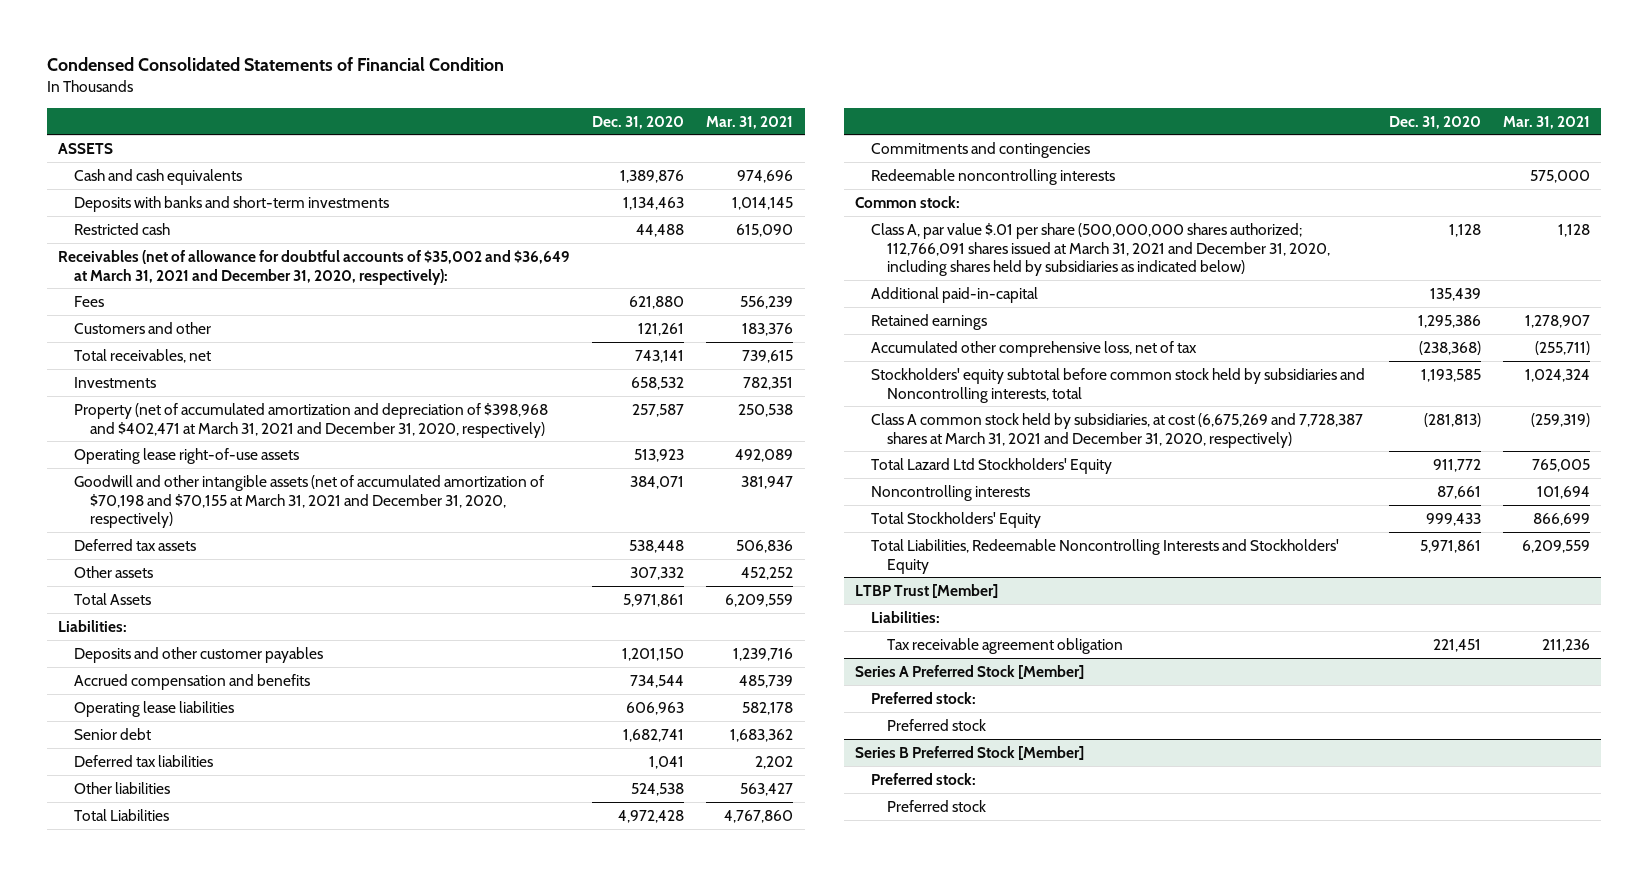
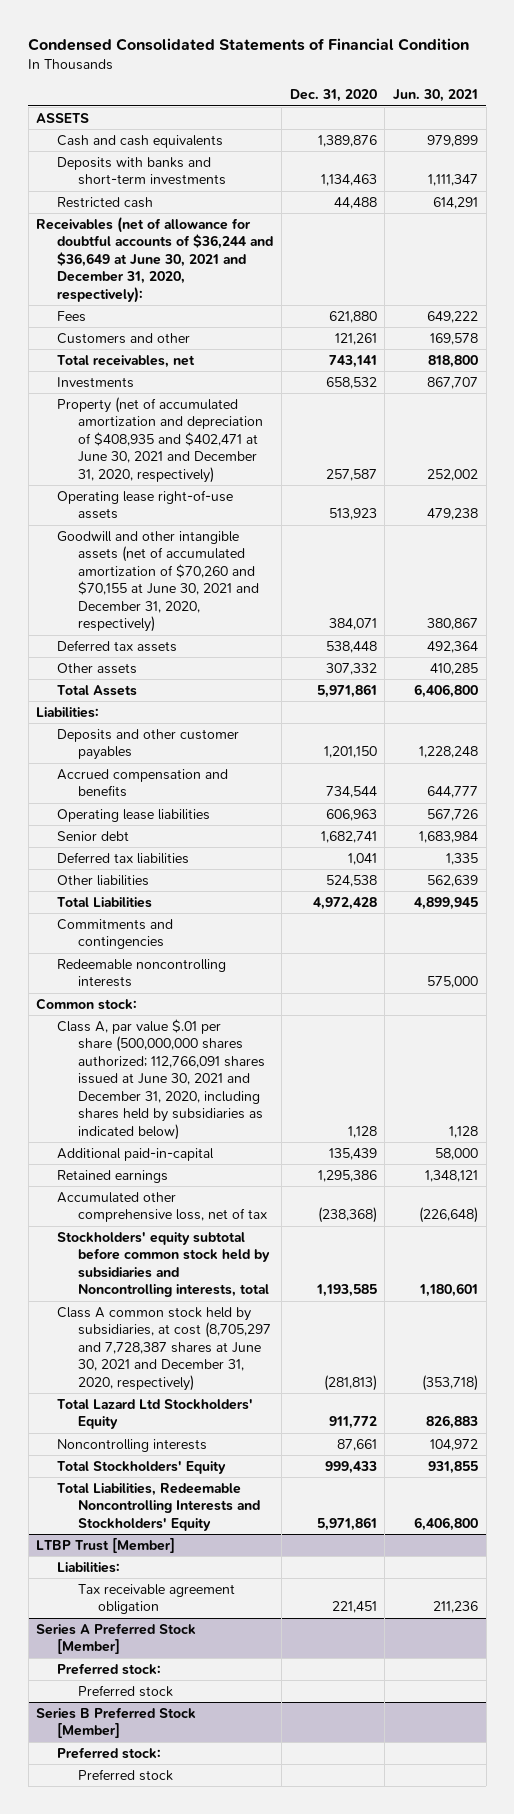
[706,115,794,129] Mar. 31, 2021 -> none
none -> [393,89,479,103] Jun. 30, 2021
[57,249,570,285] Receivables (net of allowance for doubtful accounts of $35,002 and $36,649 at March 31, 2021 and December 31, 2020, respectively): -> [36,216,274,303] Receivables (net of allowance for doubtful accounts of $36,244 and $36,649 at June 30, 2021 and December 31, 2020, respectively):
[73,402,548,438] Property (net of accumulated amortization and depreciation of $398,968 and $402,471 at March 31, 2021 and December 31, 2020, respectively) -> [57,396,263,483] Property (net of accumulated amortization and depreciation of $408,935 and $402,471 at June 30, 2021 and December 31, 2020, respectively)
[73,474,544,529] Goodwill and other intangible assets (net of accumulated amortization of $70,198 and $70,155 at March 31, 2021 and December 31, 2020, respectively) -> [57,530,259,633] Goodwill and other intangible assets (net of accumulated amortization of $70,260 and $70,155 at June 30, 2021 and December 31, 2020, respectively)
[870,222,1330,277] Class A, par value $.01 per share (500,000,000 shares authorized; 112,766,091 shares issued at March 31, 2021 and December 31, 2020, including shares held by subsidiaries as indicated below) -> [57,1018,265,1140] Class A, par value $.01 per share (500,000,000 shares authorized; 112,766,091 shares issued at June 30, 2021 and December 31, 2020, including shares held by subsidiaries as indicated below)
[870,412,1363,448] Class A common stock held by subsidiaries, at cost (6,675,269 and 7,728,387 shares at March 31, 2021 and December 31, 2020, respectively) -> [57,1306,271,1391] Class A common stock held by subsidiaries, at cost (8,705,297 and 7,728,387 shares at June 30, 2021 and December 31, 2020, respectively)

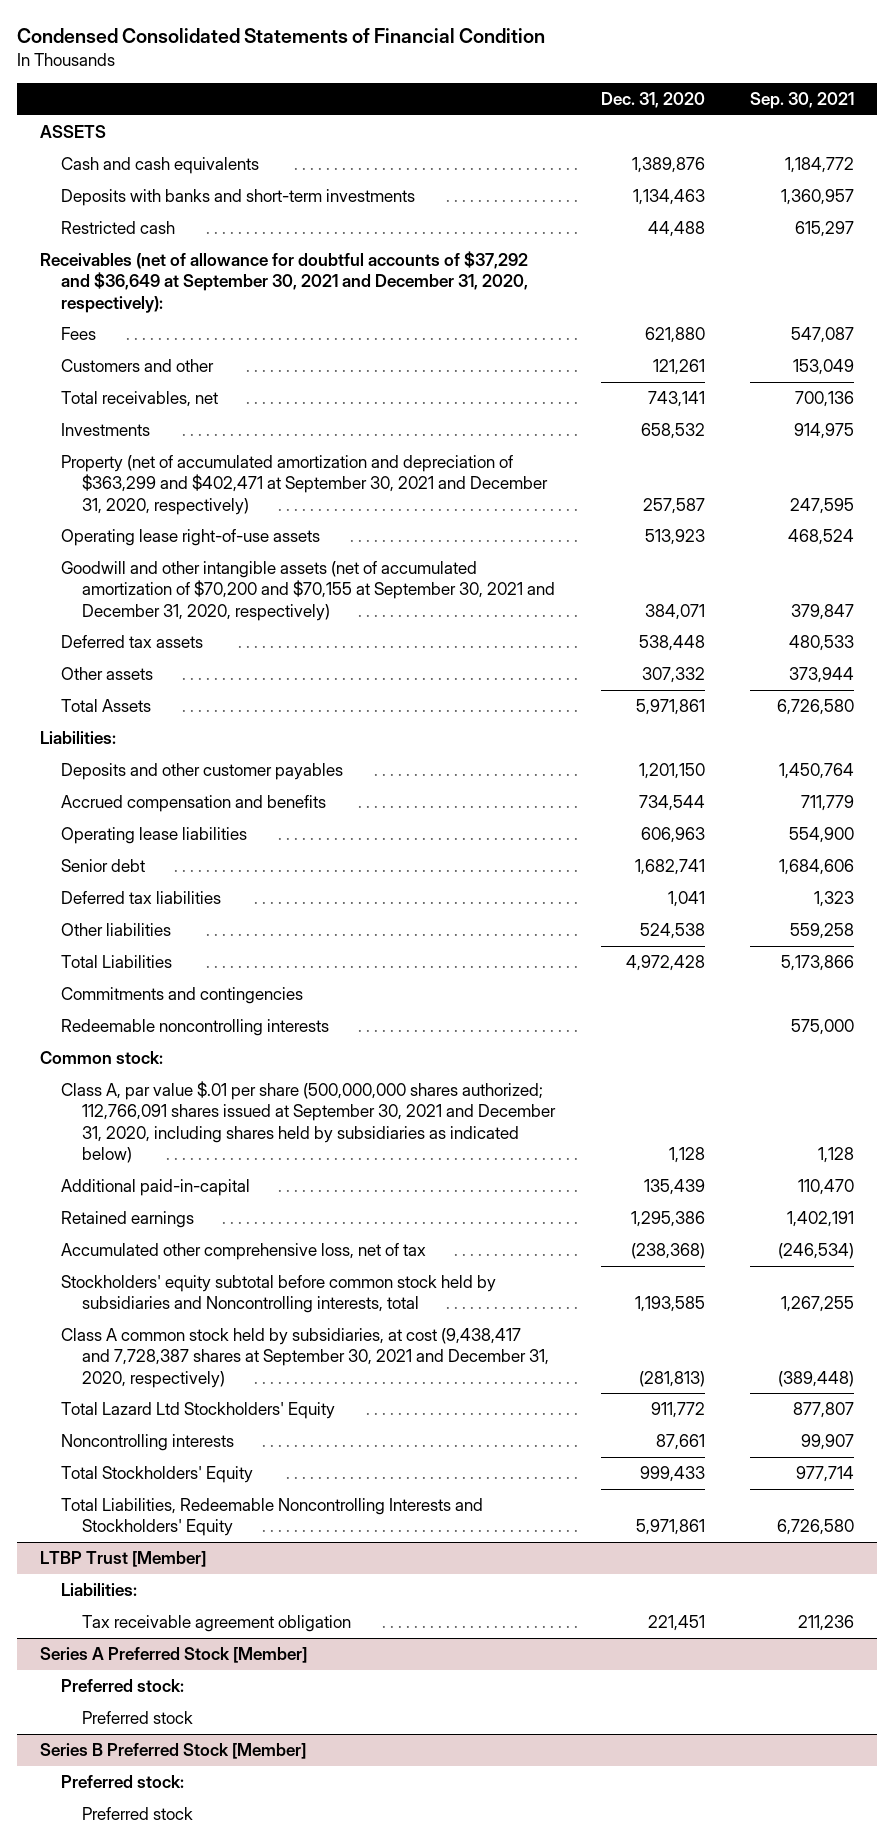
[393,89,479,103] Jun. 30, 2021 -> none
none -> [750,92,855,110] Sep. 30, 2021
[36,216,274,303] Receivables (net of allowance for doubtful accounts of $36,244 and $36,649 at June 30, 2021 and December 31, 2020, respectively): -> [39,251,528,313] Receivables (net of allowance for doubtful accounts of $37,292 and $36,649 at September 30, 2021 and December 31, 2020, respectively):
[57,396,263,483] Property (net of accumulated amortization and depreciation of $408,935 and $402,471 at June 30, 2021 and December 31, 2020, respectively) -> [60,455,548,515] Property (net of accumulated amortization and depreciation of $363,299 and $402,471 at September 30, 2021 and December 31, 2020, respectively)
[57,530,259,633] Goodwill and other intangible assets (net of accumulated amortization of $70,260 and $70,155 at June 30, 2021 and December 31, 2020, respectively) -> [60,561,555,621] Goodwill and other intangible assets (net of accumulated amortization of $70,200 and $70,155 at September 30, 2021 and December 31, 2020, respectively)
[57,1018,265,1140] Class A, par value $.01 per share (500,000,000 shares authorized; 112,766,091 shares issued at June 30, 2021 and December 31, 2020, including shares held by subsidiaries as indicated below) -> [60,1081,556,1163] Class A, par value $.01 per share (500,000,000 shares authorized; 112,766,091 shares issued at September 30, 2021 and December 31, 2020, including shares held by subsidiaries as indicated below)
[57,1306,271,1391] Class A common stock held by subsidiaries, at cost (8,705,297 and 7,728,387 shares at June 30, 2021 and December 31, 2020, respectively) -> [60,1328,549,1388] Class A common stock held by subsidiaries, at cost (9,438,417 and 7,728,387 shares at September 30, 2021 and December 31, 2020, respectively)

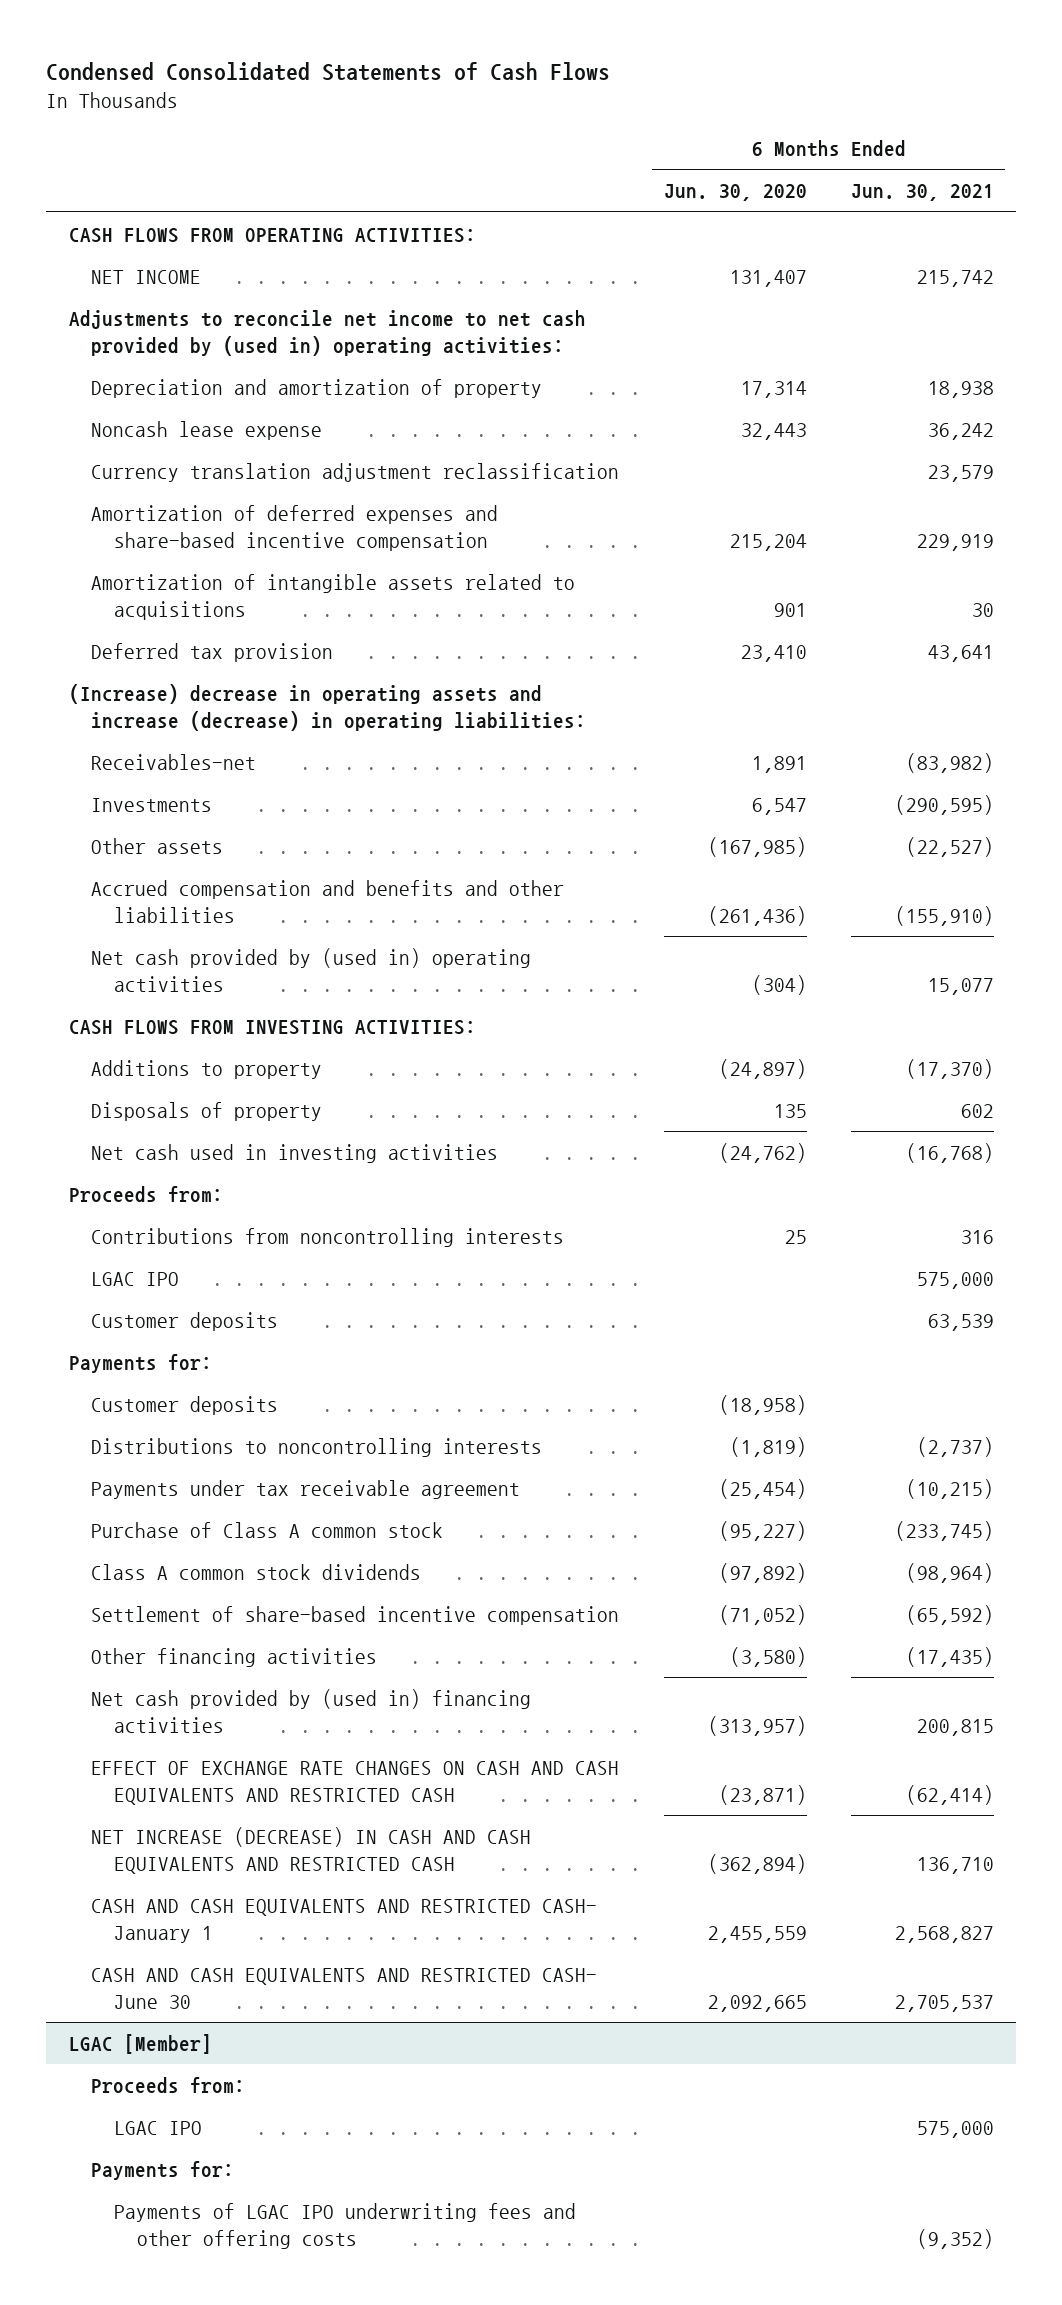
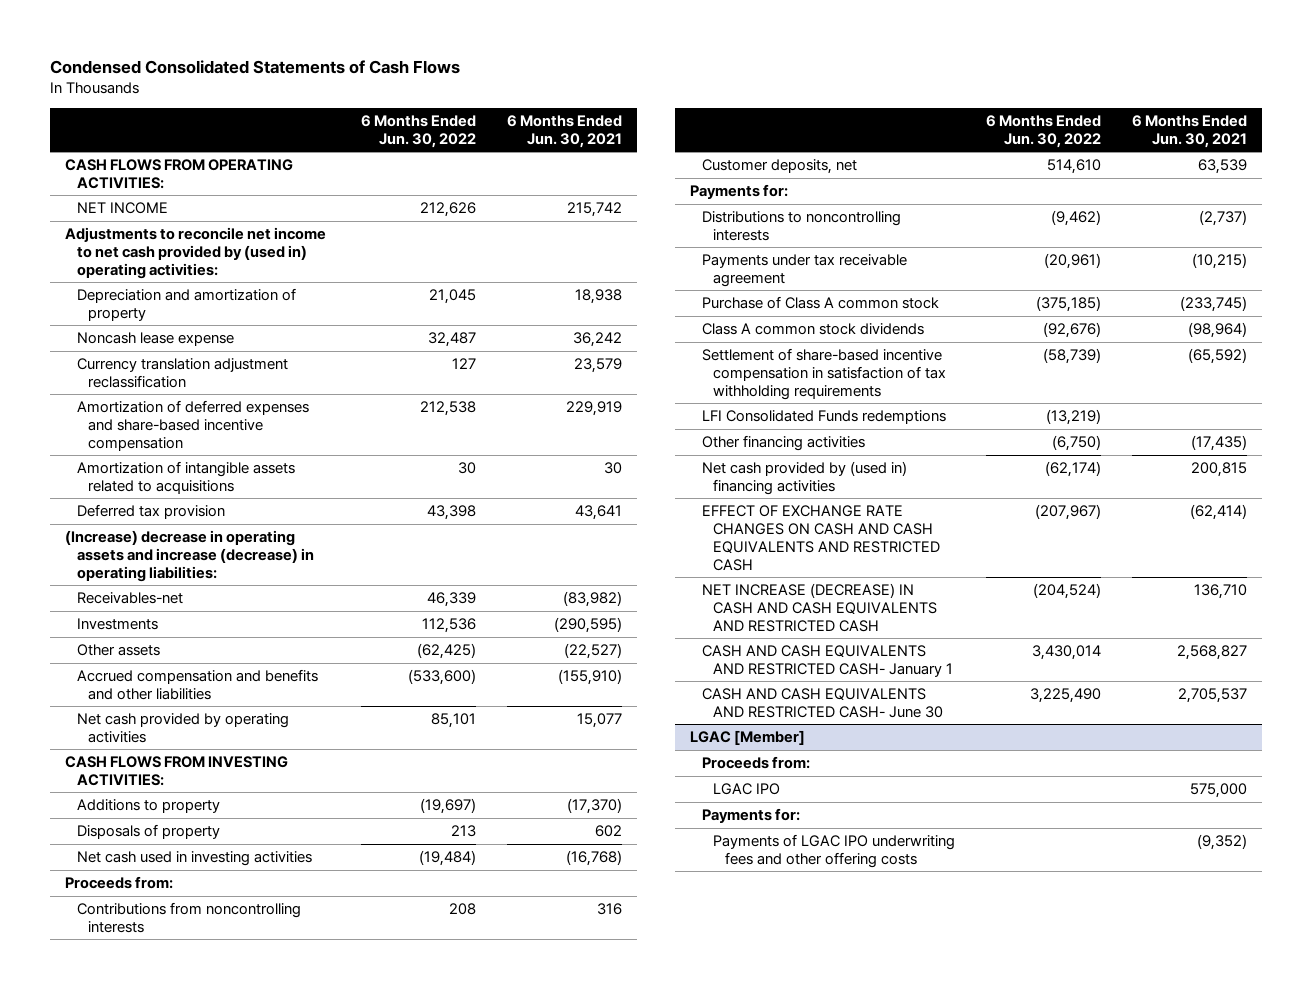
[663,184,807,202] Jun. 30, 2020 -> none
none -> [361,114,477,148] 6 Months Ended Jun. 30, 2022
[91,947,532,992] Net cash provided by (used in) operating activities -> [76,713,289,744] Net cash provided by operating activities
[91,1271,180,1286] LGAC IPO -> none
[91,1311,279,1331] Customer deposits -> [701,159,857,175] Customer deposits, net
[91,1395,279,1415] Customer deposits -> none
[91,1605,620,1625] Settlement of share-based incentive compensation -> [701,348,947,400] Settlement of share-based incentive compensation in satisfaction of tax withholding requirements
none -> [701,410,946,425] LFI Consolidated Funds redemptions

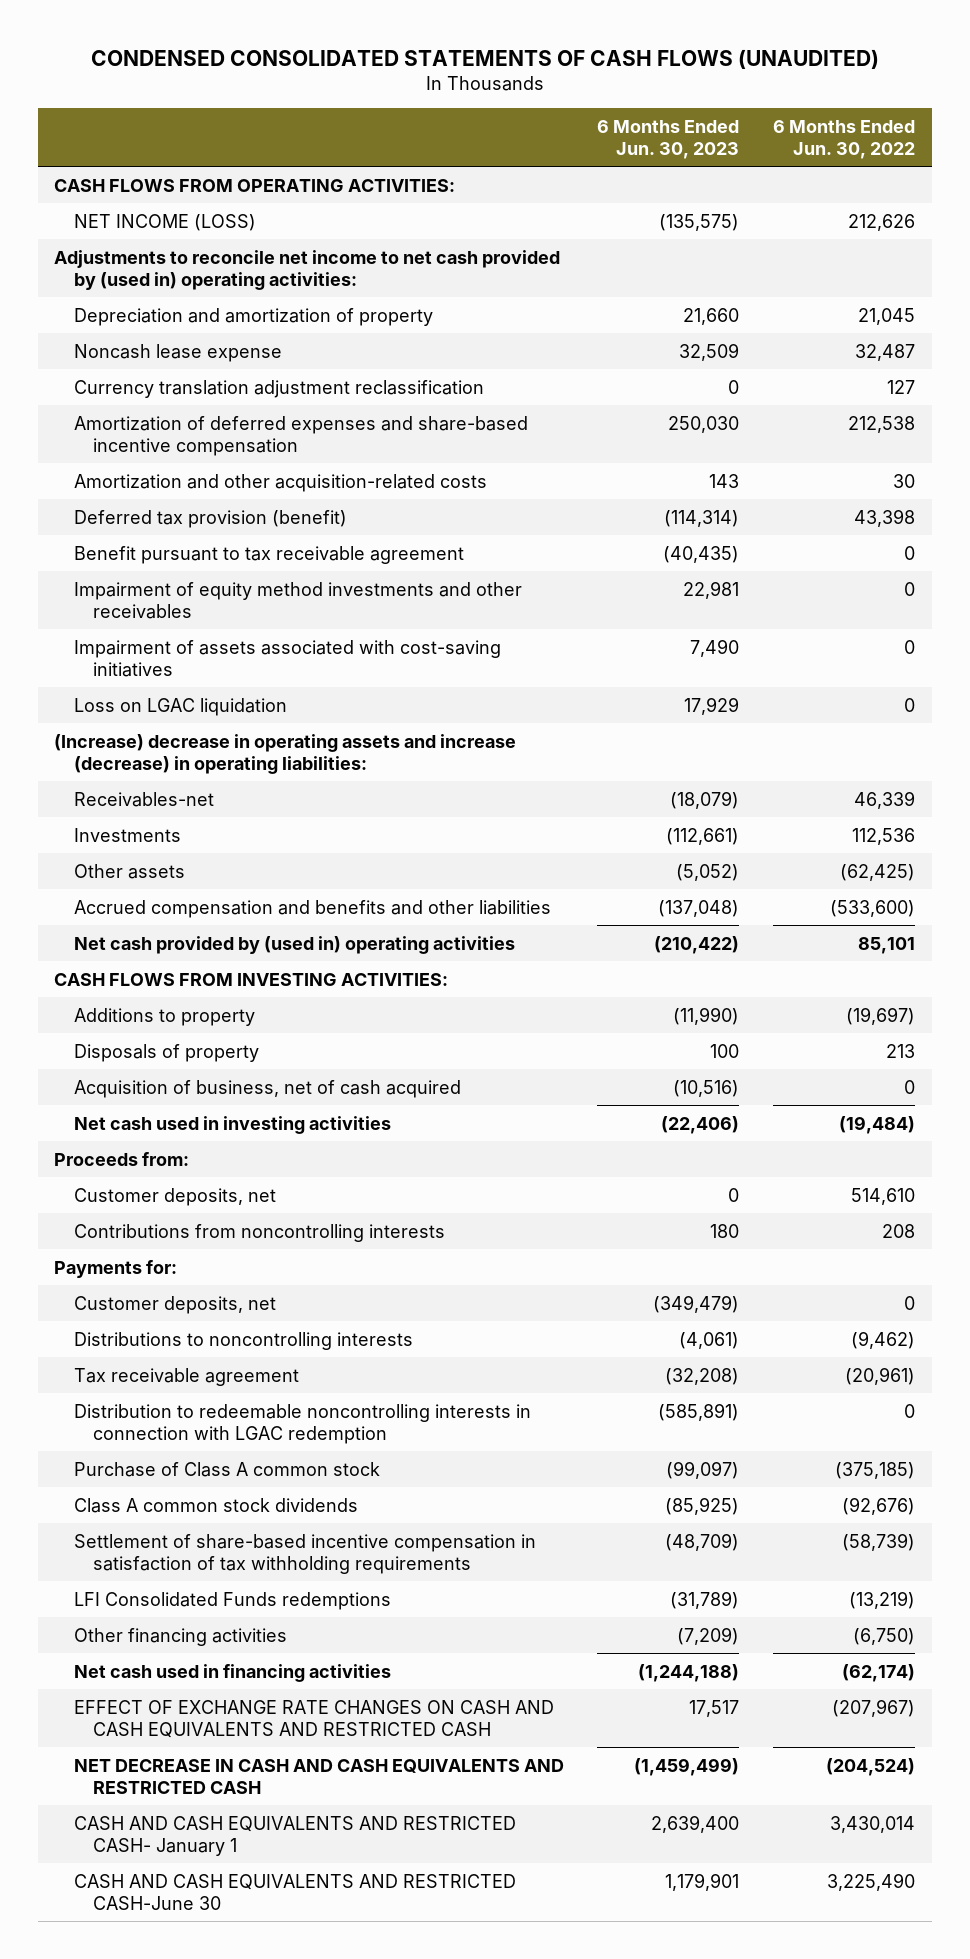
[49,59,460,74] Condensed Consolidated Statements of Cash Flows -> [90,48,879,69] CONDENSED CONSOLIDATED STATEMENTS OF CASH FLOWS (UNAUDITED)
[506,114,622,148] 6 Months Ended Jun. 30, 2021 -> none
none -> [597,119,740,160] 6 Months Ended Jun. 30, 2023
[76,202,168,215] NET INCOME -> [73,213,256,231] NET INCOME (LOSS)
[76,461,295,495] Amortization of intangible assets related to acquisitions -> none
none -> [73,473,487,492] Amortization and other acquisition-related costs
[76,504,225,520] Deferred tax provision -> [73,509,347,528] Deferred tax provision (benefit)
none -> [73,545,464,564] Benefit pursuant to tax receivable agreement
none -> [73,581,522,619] Impairment of equity method investments and other receivables
none -> [73,639,501,677] Impairment of assets associated with cost-saving initiatives
none -> [73,697,287,716] Loss on LGAC liquidation
[76,713,289,744] Net cash provided by operating activities -> [73,935,515,954] Net cash provided by (used in) operating activities
none -> [73,1079,461,1098] Acquisition of business, net of cash acquired
[76,902,301,934] Contributions from noncontrolling interests -> [73,1223,445,1242] Contributions from noncontrolling interests
none -> [73,1295,276,1314] Customer deposits, net
[701,254,907,288] Payments under tax receivable agreement -> [73,1367,299,1386] Tax receivable agreement
none -> [73,1403,531,1444] Distribution to redeemable noncontrolling interests in connection with LGAC redemption
[701,461,907,496] Net cash provided by (used in) financing activities -> [73,1663,391,1682] Net cash used in financing activities
[701,583,938,632] NET INCREASE (DECREASE) IN CASH AND CASH EQUIVALENTS AND RESTRICTED CASH -> [73,1758,564,1794] NET DECREASE IN CASH AND CASH EQUIVALENTS AND RESTRICTED CASH
[690,730,806,746] LGAC [Member] -> none
[701,756,810,770] Proceeds from: -> none
[713,783,781,796] LGAC IPO -> none
[701,808,800,824] Payments for: -> none
[713,834,956,869] Payments of LGAC IPO underwriting fees and other offering costs -> none
[701,688,944,719] CASH AND CASH EQUIVALENTS AND RESTRICTED CASH- June 30 -> [73,1873,516,1910] CASH AND CASH EQUIVALENTS AND RESTRICTED CASH-June 30

